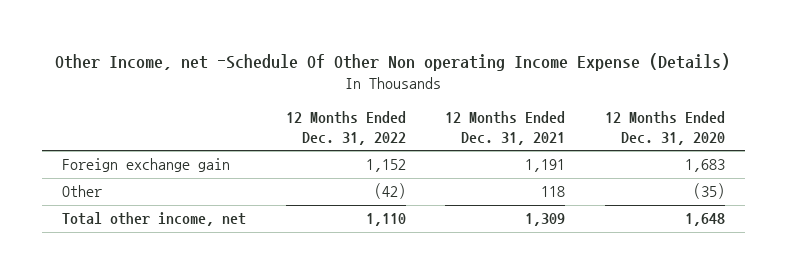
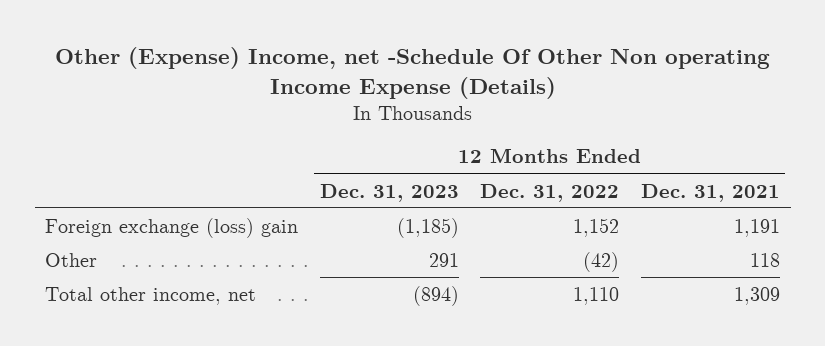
[55,52,731,71] Other Income, net -Schedule Of Other Non operating Income Expense (Details) -> [54,47,770,100] Other (Expense) Income, net -Schedule Of Other Non operating Income Expense (Details)
[605,111,726,146] 12 Months Ended Dec. 31, 2020 -> none
none -> [319,183,459,202] Dec. 31, 2023
[61,158,230,173] Foreign exchange gain -> [45,217,299,238] Foreign exchange (loss) gain

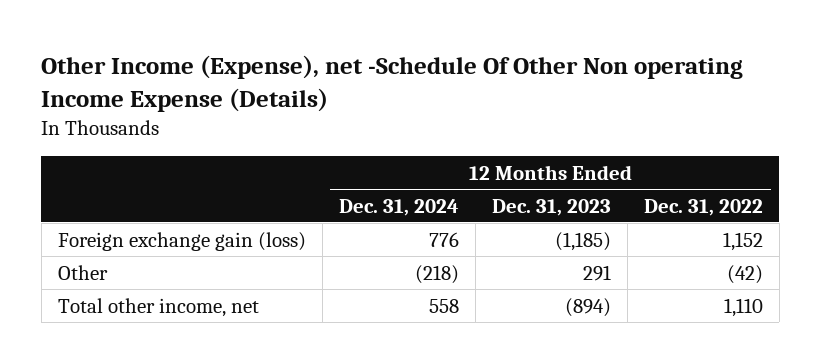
[54,47,770,100] Other (Expense) Income, net -Schedule Of Other Non operating Income Expense (Details) -> [41,54,744,112] Other Income (Expense), net -Schedule Of Other Non operating Income Expense (Details)
[640,183,780,202] Dec. 31, 2021 -> none
none -> [338,198,459,216] Dec. 31, 2024
[45,217,299,238] Foreign exchange (loss) gain -> [57,231,306,251] Foreign exchange gain (loss)

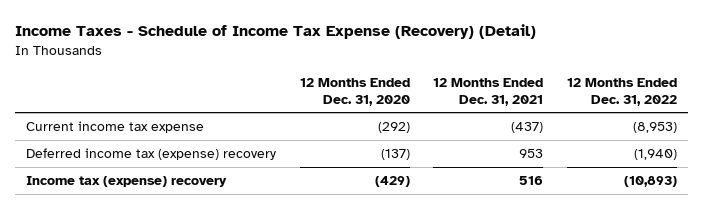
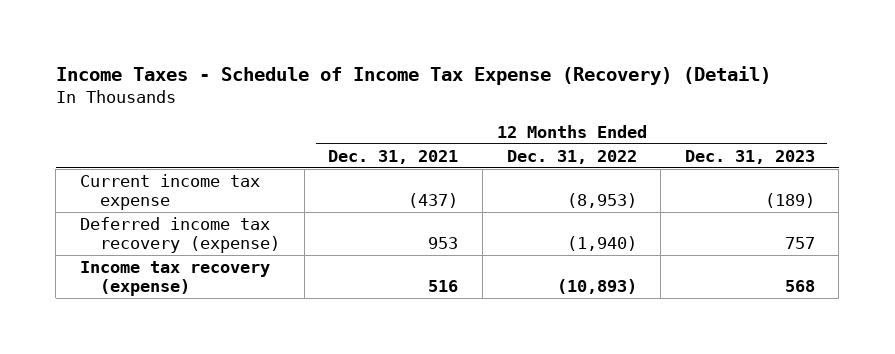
[299,78,410,106] 12 Months Ended Dec. 31, 2020 -> none
none -> [684,149,815,164] Dec. 31, 2023
[26,148,277,161] Deferred income tax (expense) recovery -> [80,216,281,254] Deferred income tax recovery (expense)
[26,176,228,188] Income tax (expense) recovery -> [80,260,271,297] Income tax recovery (expense)

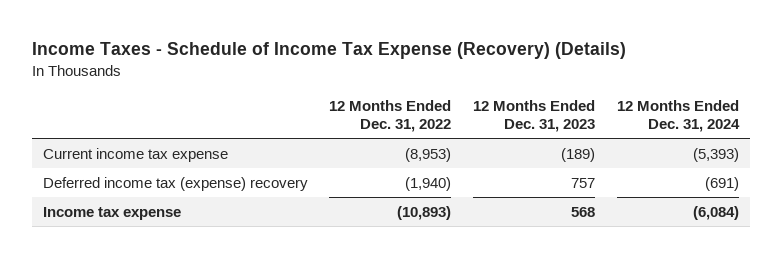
[55,66,771,86] Income Taxes - Schedule of Income Tax Expense (Recovery) (Detail) -> [31,42,626,60] Income Taxes - Schedule of Income Tax Expense (Recovery) (Details)
[328,149,459,164] Dec. 31, 2021 -> none
none -> [617,99,741,132] 12 Months Ended Dec. 31, 2024
[80,216,281,254] Deferred income tax recovery (expense) -> [42,176,308,191] Deferred income tax (expense) recovery
[80,260,271,297] Income tax recovery (expense) -> [42,206,181,220] Income tax expense

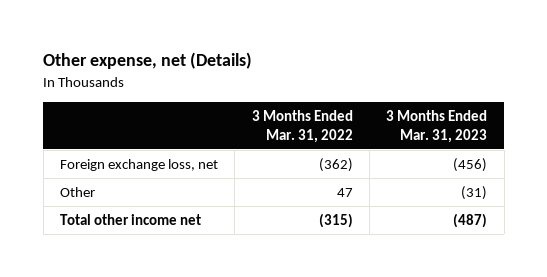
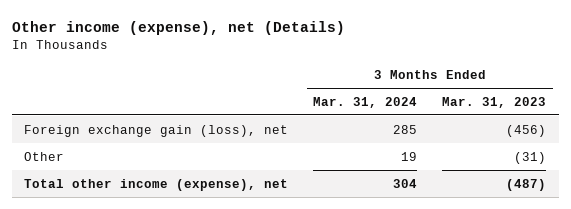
[43,52,253,70] Other expense, net (Details) -> [11,20,345,35] Other income (expense), net (Details)
[251,109,353,143] 3 Months Ended Mar. 31, 2022 -> none
none -> [313,96,418,108] Mar. 31, 2024
[60,158,219,171] Foreign exchange loss, net -> [24,124,289,137] Foreign exchange gain (loss), net
[60,213,202,225] Total other income net -> [24,178,289,191] Total other income (expense), net

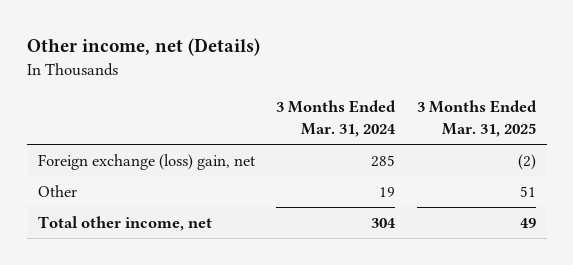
[11,20,345,35] Other income (expense), net (Details) -> [26,38,260,57] Other income, net (Details)
[442,96,547,108] Mar. 31, 2023 -> none
none -> [416,100,537,137] 3 Months Ended Mar. 31, 2025
[24,124,289,137] Foreign exchange gain (loss), net -> [37,153,255,170] Foreign exchange (loss) gain, net
[24,178,289,191] Total other income (expense), net -> [37,215,212,231] Total other income, net

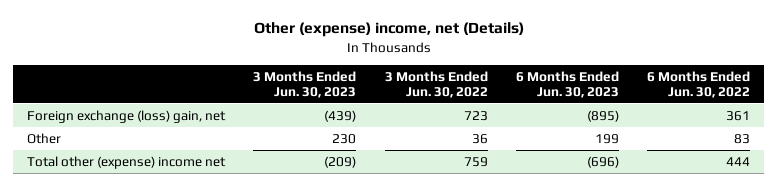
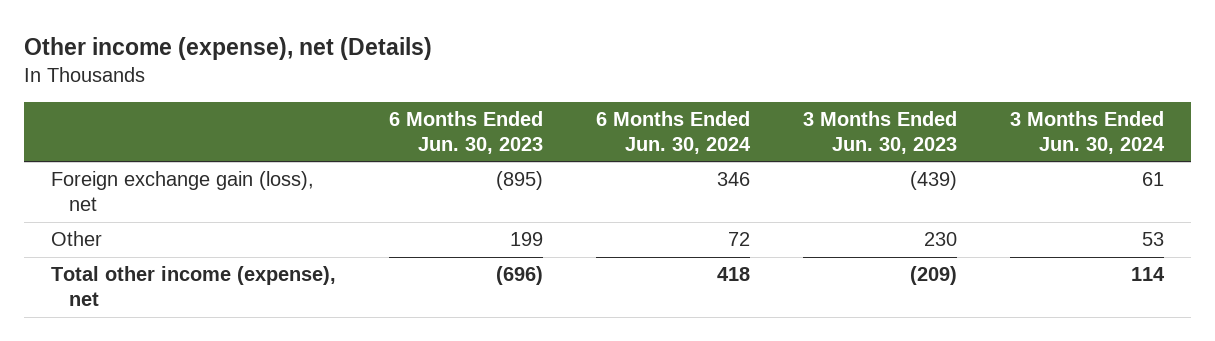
[253,22,524,38] Other (expense) income, net (Details) -> [24,37,433,61] Other income (expense), net (Details)
[384,70,488,98] 3 Months Ended Jun. 30, 2022 -> none
[647,70,751,98] 6 Months Ended Jun. 30, 2022 -> none
none -> [595,111,751,154] 6 Months Ended Jun. 30, 2024
none -> [1009,111,1165,154] 3 Months Ended Jun. 30, 2024
[26,109,226,123] Foreign exchange (loss) gain, net -> [50,171,314,211] Foreign exchange gain (loss), net
[26,155,226,169] Total other (expense) income net -> [50,266,336,306] Total other income (expense), net

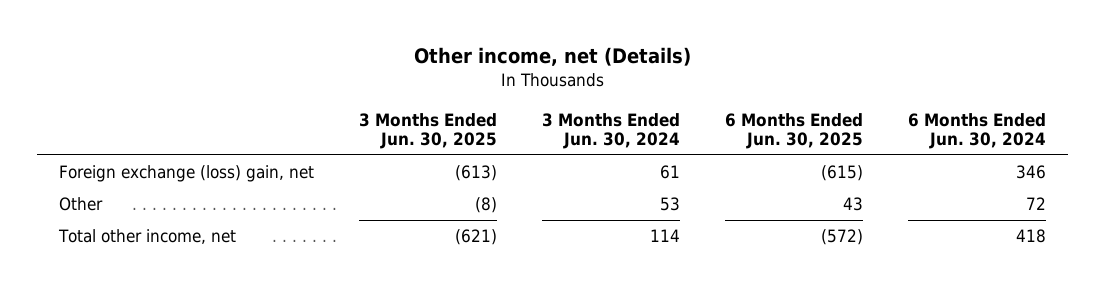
[24,37,433,61] Other income (expense), net (Details) -> [413,47,691,67] Other income, net (Details)
[388,111,543,154] 6 Months Ended Jun. 30, 2023 -> none
[802,111,957,154] 3 Months Ended Jun. 30, 2023 -> none
none -> [359,112,498,150] 3 Months Ended Jun. 30, 2025
none -> [725,112,864,150] 6 Months Ended Jun. 30, 2025
[50,171,314,211] Foreign exchange gain (loss), net -> [59,165,315,183] Foreign exchange (loss) gain, net
[50,266,336,306] Total other income (expense), net -> [58,229,237,245] Total other income, net

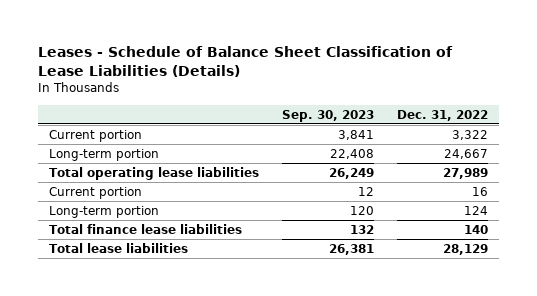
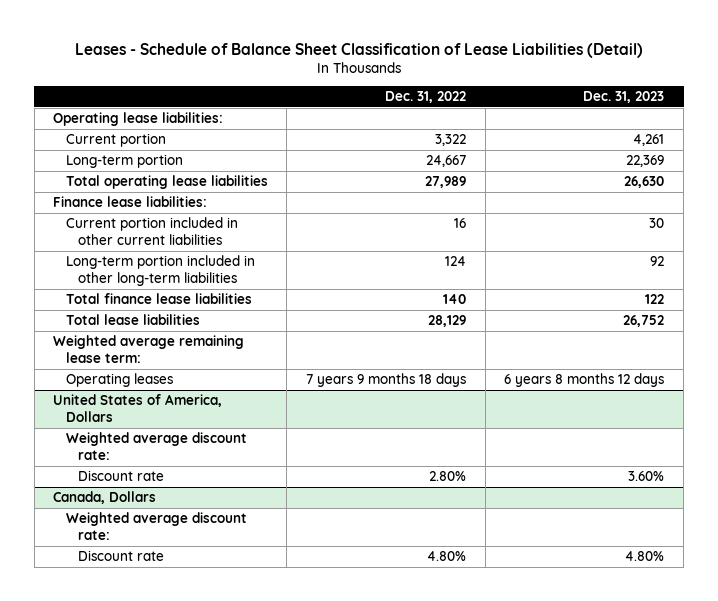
[37,45,453,77] Leases - Schedule of Balance Sheet Classification of Lease Liabilities (Details) -> [74,42,643,58] Leases - Schedule of Balance Sheet Classification of Lease Liabilities (Detail)
[282,109,375,122] Sep. 30, 2023 -> none
none -> [583,91,665,104] Dec. 31, 2023
none -> [53,112,224,127] Operating lease liabilities:
none -> [53,196,208,208] Finance lease liabilities:
[49,187,143,200] Current portion -> [65,217,238,246] Current portion included in other current liabilities
[49,206,160,219] Long-term portion -> [65,255,255,287] Long-term portion included in other long-term liabilities
none -> [53,335,245,364] Weighted average remaining lease term:
none -> [65,373,173,388] Operating leases
none -> [53,394,223,423] United States of America, Dollars
none -> [65,432,247,461] Weighted average discount rate:
none -> [78,470,165,482] Discount rate
none -> [53,491,157,505] Canada, Dollars
none -> [65,512,247,541] Weighted average discount rate:
none -> [78,550,165,562] Discount rate

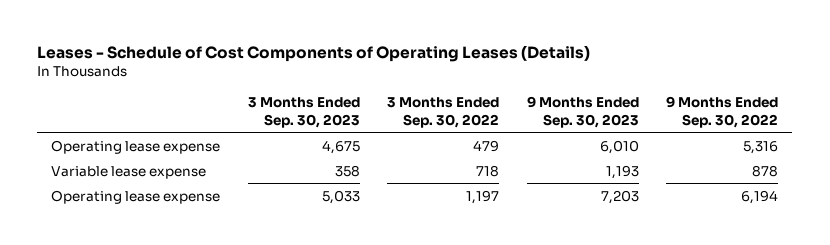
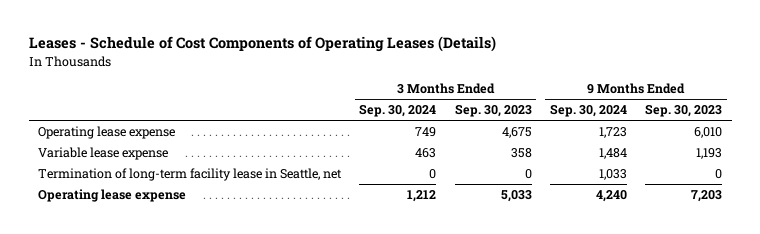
[387,97,500,128] 3 Months Ended Sep. 30, 2022 -> none
[666,96,779,128] 9 Months Ended Sep. 30, 2022 -> none
none -> [359,104,437,118] Sep. 30, 2024
none -> [550,104,628,118] Sep. 30, 2024
none -> [38,168,343,182] Termination of long-term facility lease in Seattle, net

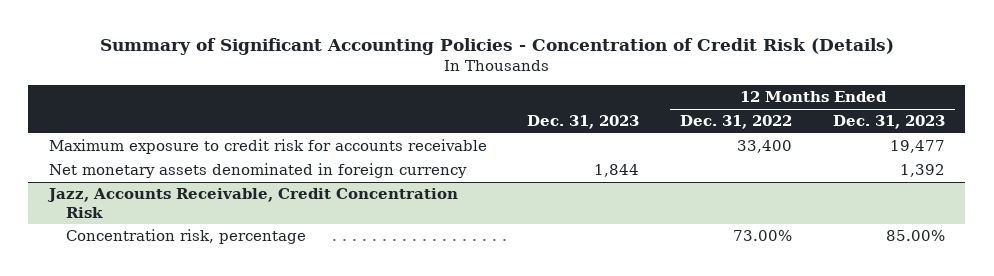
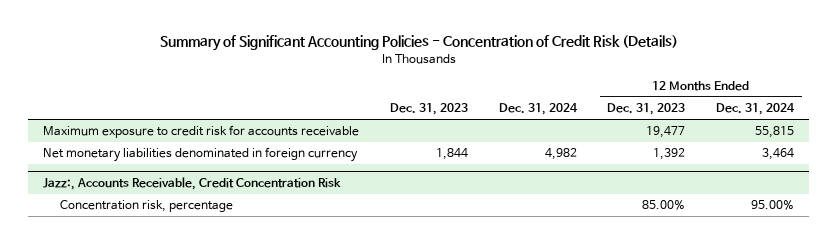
[680,115,793,130] Dec. 31, 2022 -> none
none -> [498,103,578,116] Dec. 31, 2024
none -> [716,103,796,116] Dec. 31, 2024
[48,163,467,179] Net monetary assets denominated in foreign currency -> [43,147,359,163] Net monetary liabilities denominated in foreign currency
[46,188,458,218] Jazz, Accounts Receivable, Credit Concentration Risk -> [43,177,342,191] Jazz:, Accounts Receivable, Credit Concentration Risk

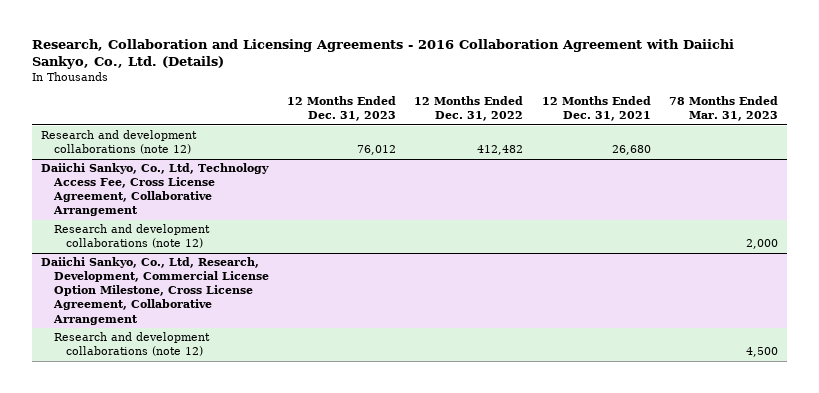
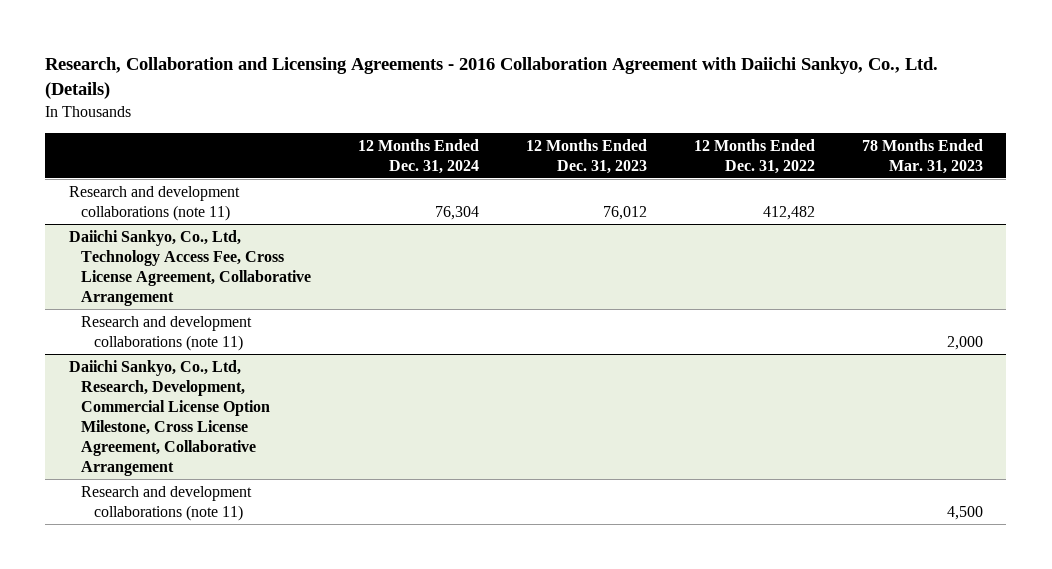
[541,96,651,122] 12 Months Ended Dec. 31, 2021 -> none
none -> [358,138,480,174] 12 Months Ended Dec. 31, 2024
[41,130,198,155] Research and development collaborations (note 12) -> [68,185,240,221] Research and development collaborations (note 11)
[53,224,210,249] Research and development collaborations (note 12) -> [81,315,253,351] Research and development collaborations (note 11)
[53,332,210,357] Research and development collaborations (note 12) -> [81,485,253,521] Research and development collaborations (note 11)

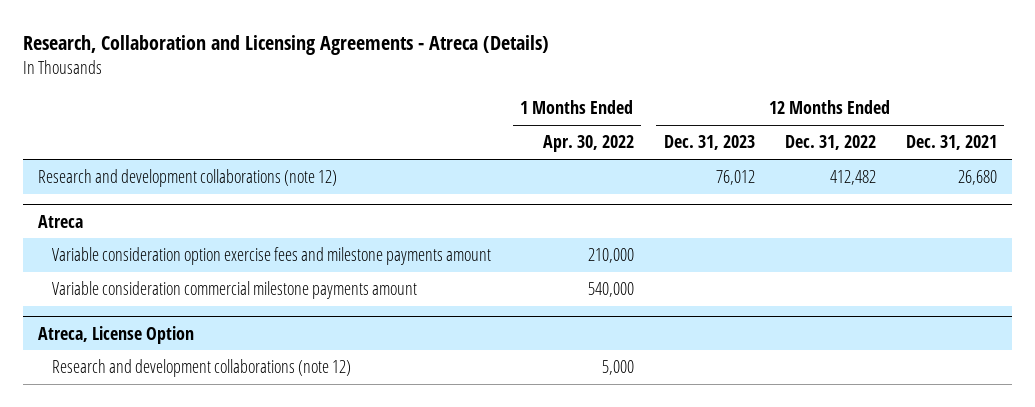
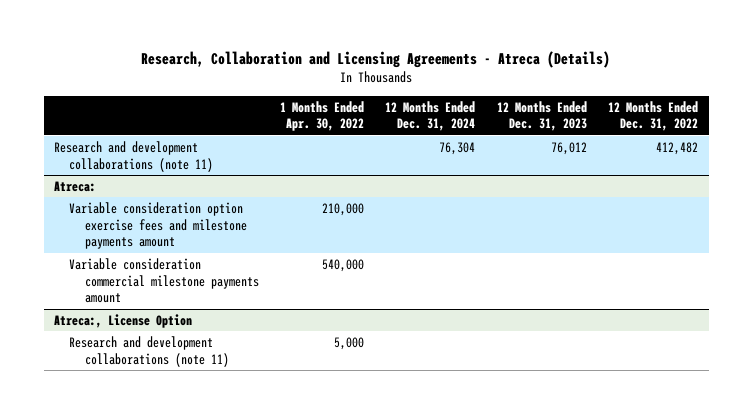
[905,135,997,151] Dec. 31, 2021 -> none
none -> [385,100,476,132] 12 Months Ended Dec. 31, 2024
[38,169,338,188] Research and development collaborations (note 12) -> [54,140,214,172] Research and development collaborations (note 11)
[38,214,84,228] Atreca -> [54,180,97,192] Atreca:
[38,325,195,344] Atreca, License Option -> [54,313,193,328] Atreca:, License Option
[51,359,351,378] Research and development collaborations (note 12) -> [69,335,229,367] Research and development collaborations (note 11)

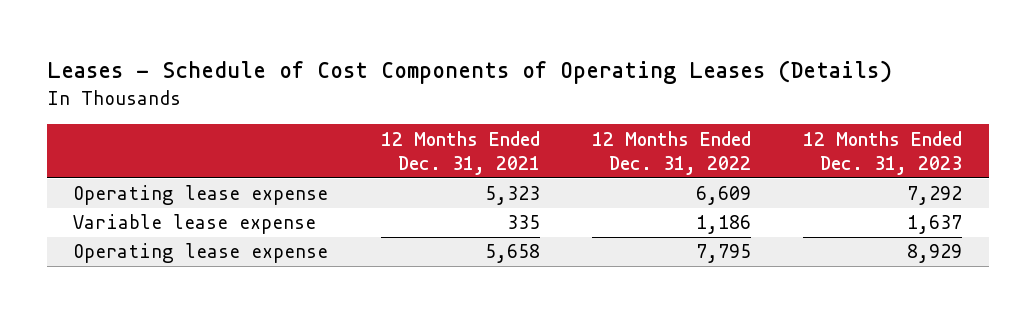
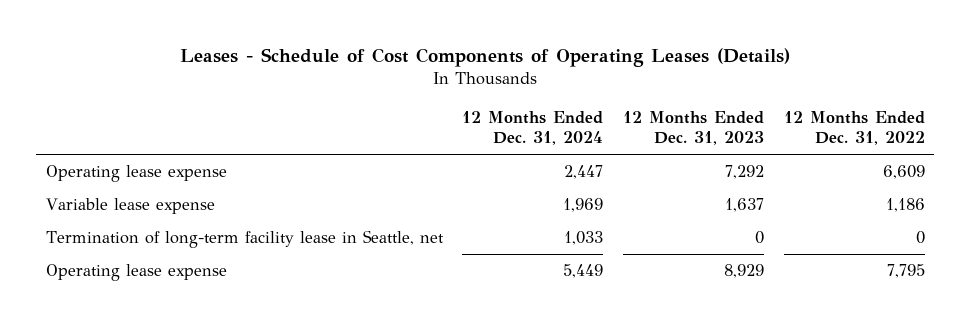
[380,130,540,176] 12 Months Ended Dec. 31, 2021 -> none
none -> [462,111,604,146] 12 Months Ended Dec. 31, 2024
none -> [45,230,444,249] Termination of long-term facility lease in Seattle, net

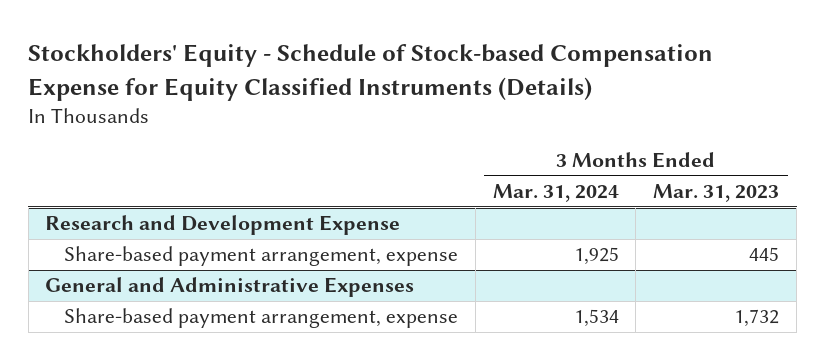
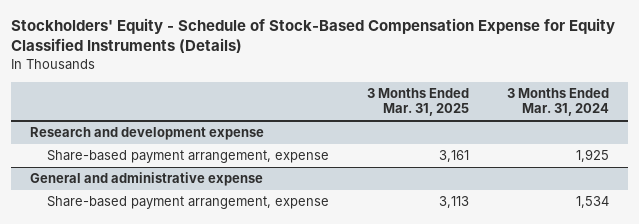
[28,44,714,101] Stockholders' Equity - Schedule of Stock-based Compensation Expense for Equity Classified Instruments (Details) -> [10,17,615,54] Stockholders' Equity - Schedule of Stock-Based Compensation Expense for Equity Classified Instruments (Details)
[653,184,780,203] Mar. 31, 2023 -> none
none -> [366,87,469,117] 3 Months Ended Mar. 31, 2025
[45,215,401,236] Research and Development Expense -> [29,127,264,141] Research and development expense
[45,277,415,298] General and Administrative Expenses -> [29,172,263,187] General and administrative expense

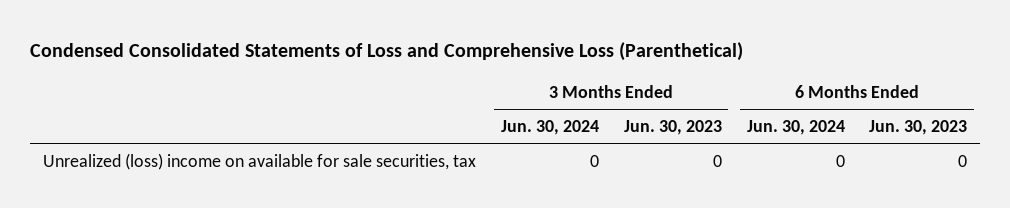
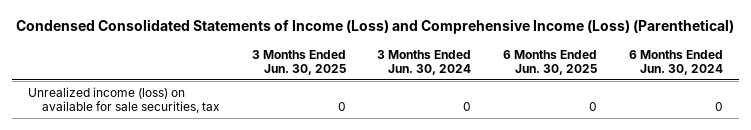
[30,42,744,62] Condensed Consolidated Statements of Loss and Comprehensive Loss (Parenthetical) -> [16,18,735,34] Condensed Consolidated Statements of Income (Loss) and Comprehensive Income (Loss) (Parenthetical)
[623,119,722,135] Jun. 30, 2023 -> none
[869,119,968,135] Jun. 30, 2023 -> none
none -> [251,49,346,75] 3 Months Ended Jun. 30, 2025
none -> [503,49,598,75] 6 Months Ended Jun. 30, 2025
[42,152,476,170] Unrealized (loss) income on available for sale securities, tax -> [28,86,220,114] Unrealized income (loss) on available for sale securities, tax

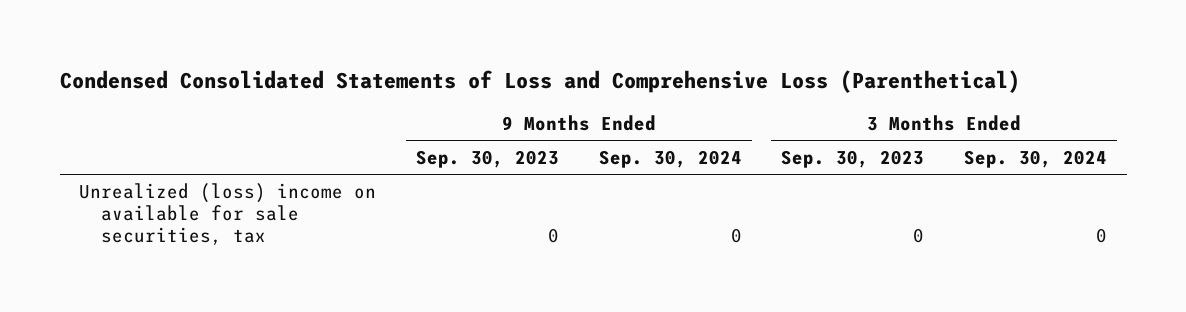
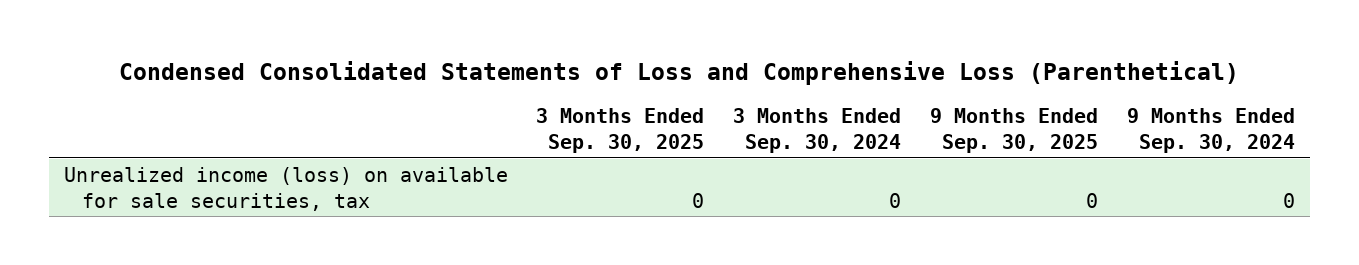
[416,150,560,169] Sep. 30, 2023 -> none
[781,150,925,169] Sep. 30, 2023 -> none
none -> [536,108,705,153] 3 Months Ended Sep. 30, 2025
none -> [930,108,1099,153] 9 Months Ended Sep. 30, 2025
[79,183,377,245] Unrealized (loss) income on available for sale securities, tax -> [63,167,508,211] Unrealized income (loss) on available for sale securities, tax

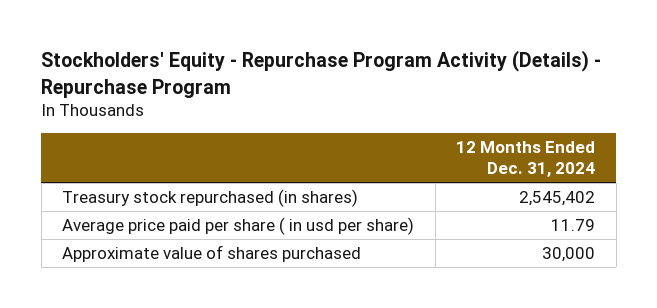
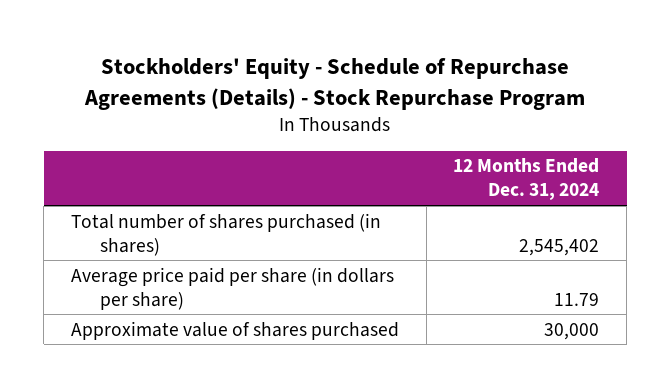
[41,50,602,98] Stockholders' Equity - Repurchase Program Activity (Details) - Repurchase Program -> [84,58,586,110] Stockholders' Equity - Schedule of Repurchase Agreements (Details) - Stock Repurchase Program
[62,188,359,207] Treasury stock repurchased (in shares) -> [70,212,381,256] Total number of shares purchased (in shares)
[62,216,415,235] Average price paid per share ( in usd per share) -> [70,266,394,310] Average price paid per share (in dollars per share)

